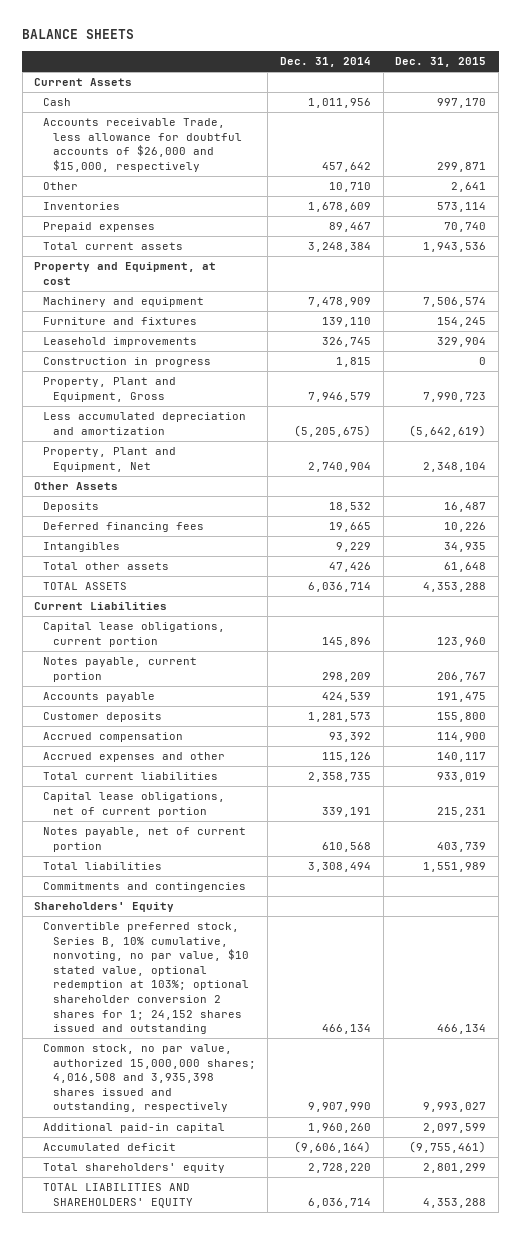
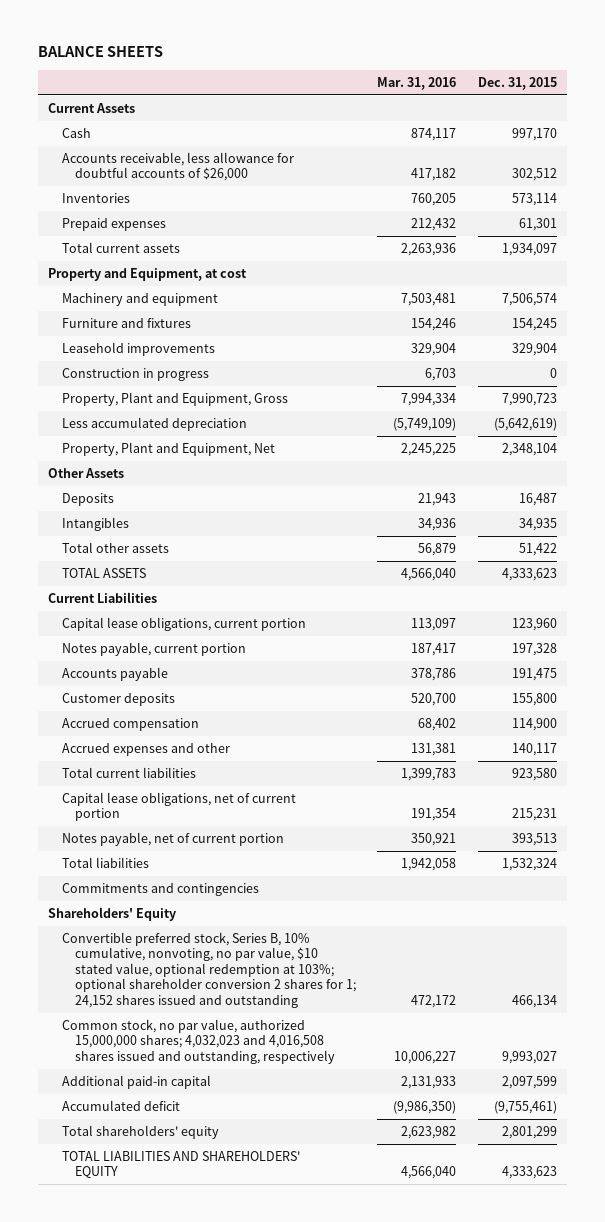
[280,56,372,67] Dec. 31, 2014 -> none
none -> [377,76,457,90] Mar. 31, 2016
[43,182,79,191] Other -> none
[43,118,242,172] Accounts receivable Trade, less allowance for doubtful accounts of $26,000 and $15,000, respectively -> [61,151,294,182] Accounts receivable, less allowance for doubtful accounts of $26,000
[437,161,487,172] 299,871 -> [511,168,557,182] 302,512
[444,222,487,233] 70,740 -> [518,217,557,231] 61,301
[423,242,487,253] 1,943,536 -> [501,242,557,256] 1,934,097
[43,412,247,435] Less accumulated depreciation and amortization -> [61,416,247,431] Less accumulated depreciation
[43,522,205,533] Deferred financing fees -> none
[444,562,487,573] 61,648 -> [518,542,557,556] 51,422
[423,582,487,593] 4,353,288 -> [501,567,557,581] 4,333,623
[437,671,487,682] 206,767 -> [511,642,557,656] 197,328
[437,772,487,783] 933,019 -> [511,767,557,781] 923,580
[437,841,487,852] 403,739 -> [511,832,557,846] 393,513
[423,862,487,873] 1,551,989 -> [501,857,557,871] 1,532,324
[43,1044,256,1113] Common stock, no par value, authorized 15,000,000 shares; 4,016,508 and 3,935,398 shares issued and outstanding, respectively -> [61,1018,336,1064] Common stock, no par value, authorized 15,000,000 shares; 4,032,023 and 4,016,508 shares issued and outstanding, respectively
[423,1197,487,1208] 4,353,288 -> [501,1166,557,1180] 4,333,623

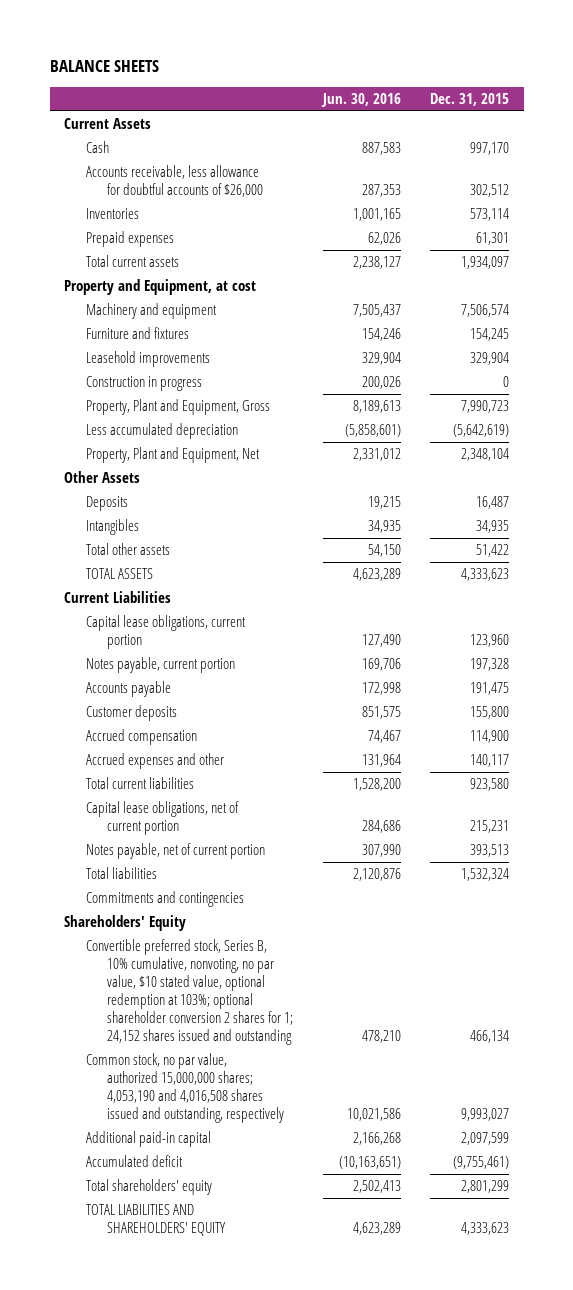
[377,76,457,90] Mar. 31, 2016 -> none
none -> [320,93,401,108] Jun. 30, 2016
[61,1018,336,1064] Common stock, no par value, authorized 15,000,000 shares; 4,032,023 and 4,016,508 shares issued and outstanding, respectively -> [85,1053,285,1124] Common stock, no par value, authorized 15,000,000 shares; 4,053,190 and 4,016,508 shares issued and outstanding, respectively

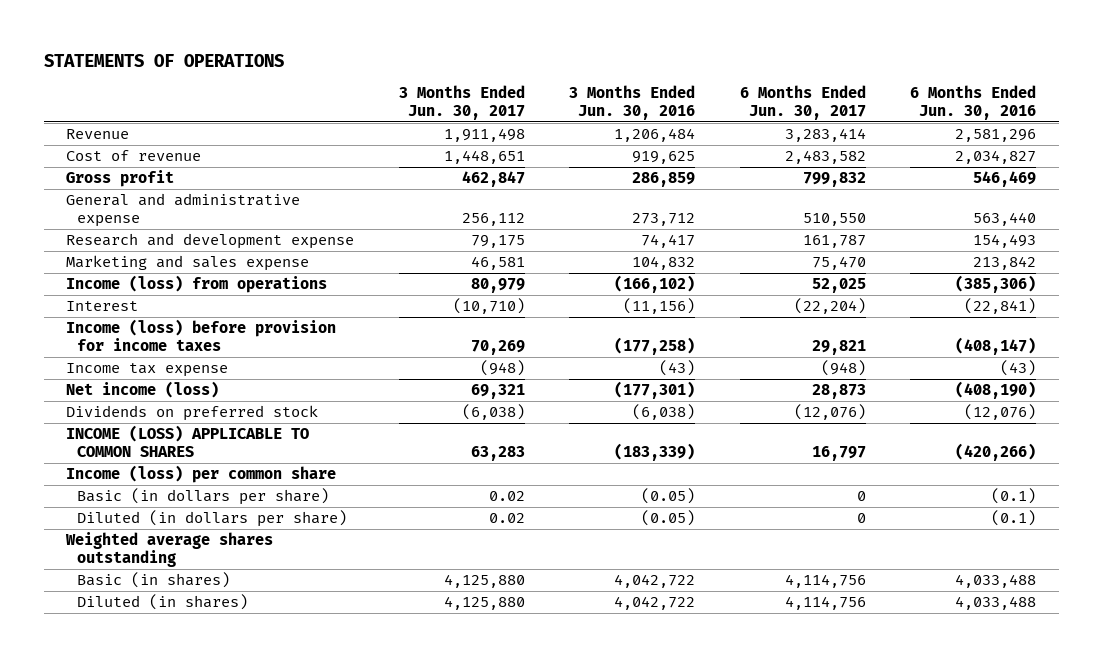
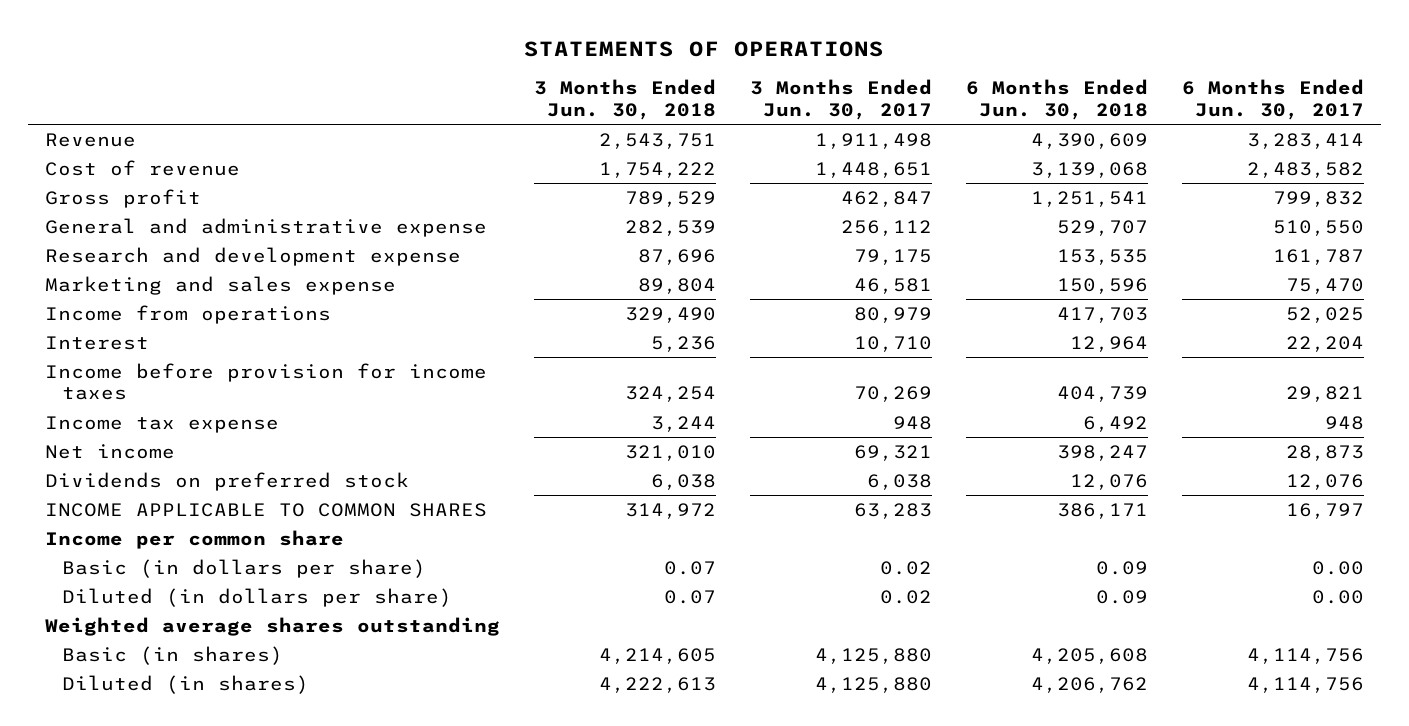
[569,85,696,120] 3 Months Ended Jun. 30, 2016 -> none
[910,85,1037,120] 6 Months Ended Jun. 30, 2016 -> none
none -> [533,79,716,121] 3 Months Ended Jun. 30, 2018
none -> [965,79,1148,121] 6 Months Ended Jun. 30, 2018
[66,275,328,294] Income (loss) from operations -> [44,304,331,324] Income from operations
[452,298,525,315] (10,710) -> [853,335,932,352] 10,710
[793,298,866,315] (22,204) -> [1285,335,1364,352] 22,204
[66,319,337,351] Income (loss) before provision for income taxes -> [44,362,487,401] Income before provision for income taxes
[479,360,525,377] (948) -> [892,415,932,430] 948
[820,360,866,377] (948) -> [1324,415,1364,430] 948
[66,381,220,399] Net income (loss) -> [44,443,175,459] Net income
[461,404,525,421] (6,038) -> [866,473,932,490] 6,038
[793,404,866,421] (12,076) -> [1285,473,1364,490] 12,076
[66,425,310,457] INCOME (LOSS) APPLICABLE TO COMMON SHARES -> [44,502,487,517] INCOME APPLICABLE TO COMMON SHARES
[66,465,337,484] Income (loss) per common share -> [44,529,344,549] Income per common share
[856,491,866,502] 0 -> [1311,560,1364,575] 0.00
[856,513,866,524] 0 -> [1311,589,1364,604] 0.00

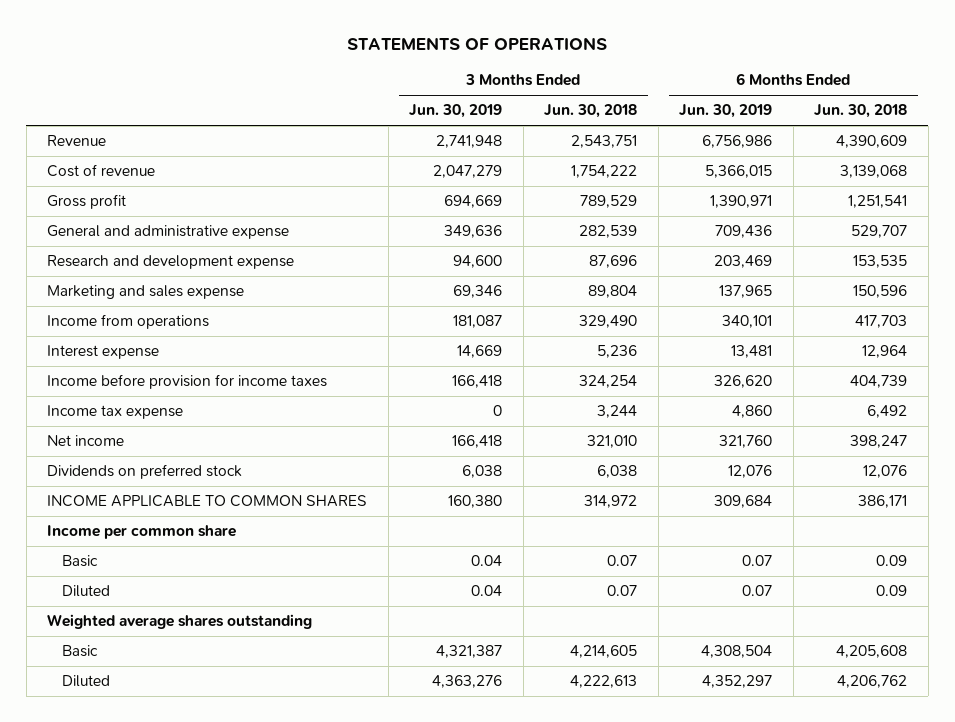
[749,79,932,121] 3 Months Ended Jun. 30, 2017 -> none
[1181,79,1364,121] 6 Months Ended Jun. 30, 2017 -> none
none -> [409,104,503,119] Jun. 30, 2019
none -> [679,104,773,119] Jun. 30, 2019
[44,335,149,350] Interest -> [47,345,160,360] Interest expense
[61,558,426,578] Basic (in dollars per share) -> [61,555,98,568] Basic
[61,587,452,607] Diluted (in dollars per share) -> [61,585,110,598] Diluted
[61,645,283,665] Basic (in shares) -> [61,645,98,658] Basic
[61,674,309,694] Diluted (in shares) -> [61,675,110,688] Diluted

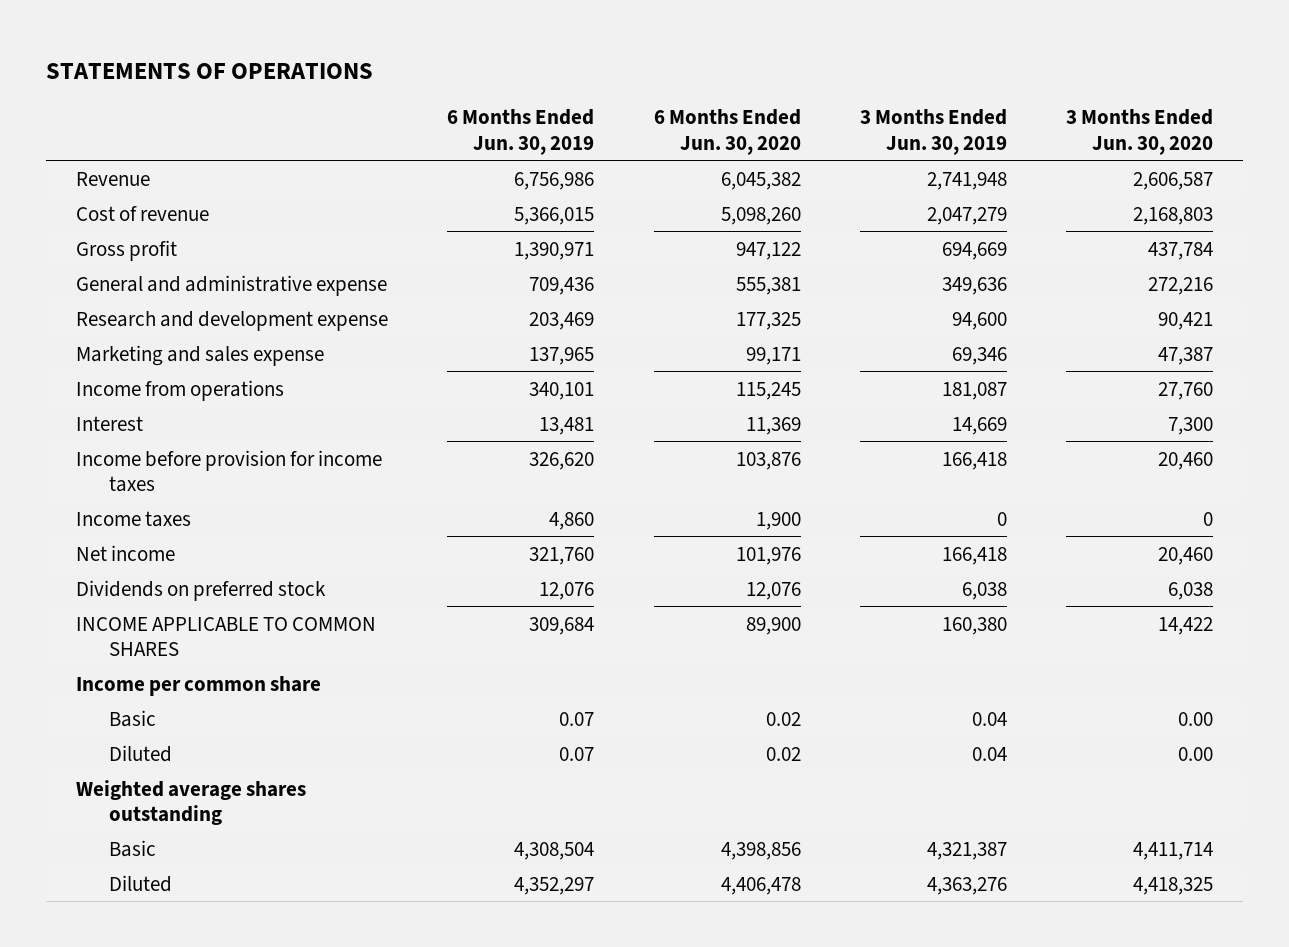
[544,104,638,119] Jun. 30, 2018 -> none
[814,104,908,119] Jun. 30, 2018 -> none
none -> [653,109,801,155] 6 Months Ended Jun. 30, 2020
none -> [1066,109,1214,155] 3 Months Ended Jun. 30, 2020
[47,345,160,360] Interest expense -> [75,415,143,431] Interest
[47,405,184,420] Income tax expense -> [75,510,191,527] Income taxes

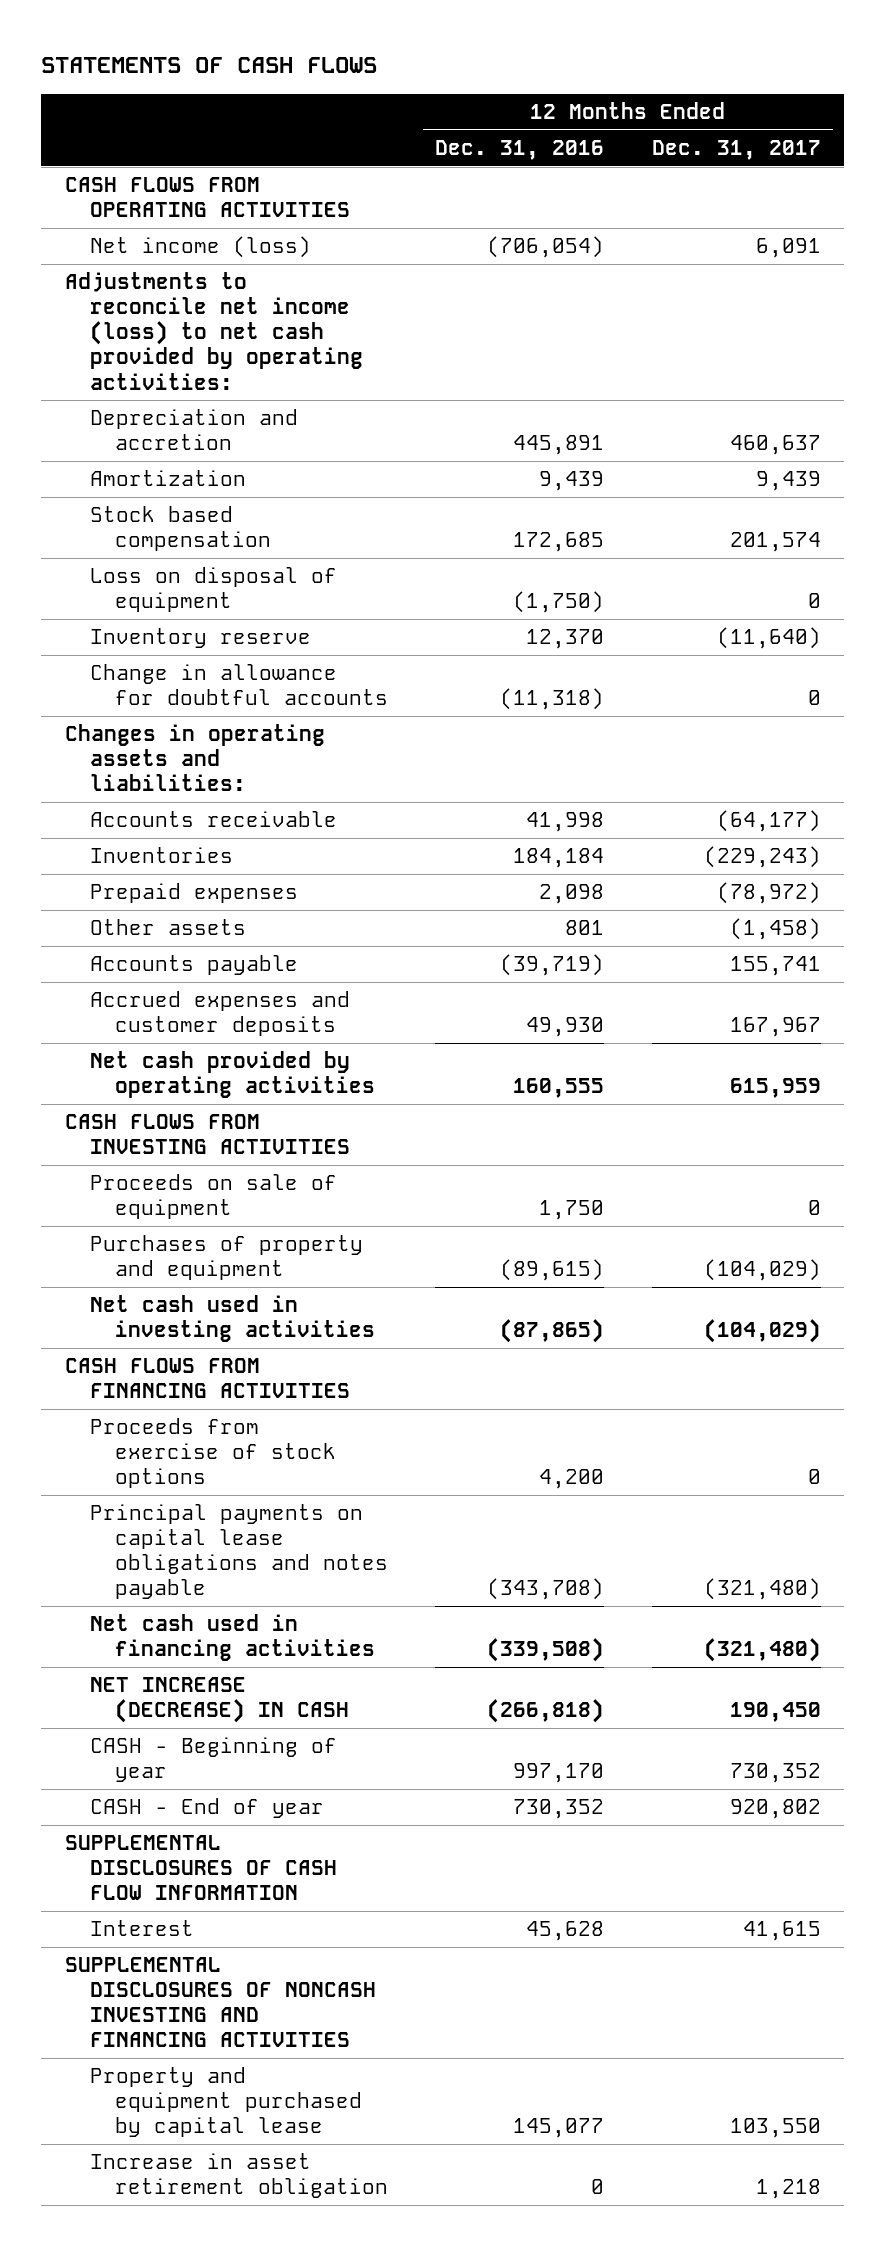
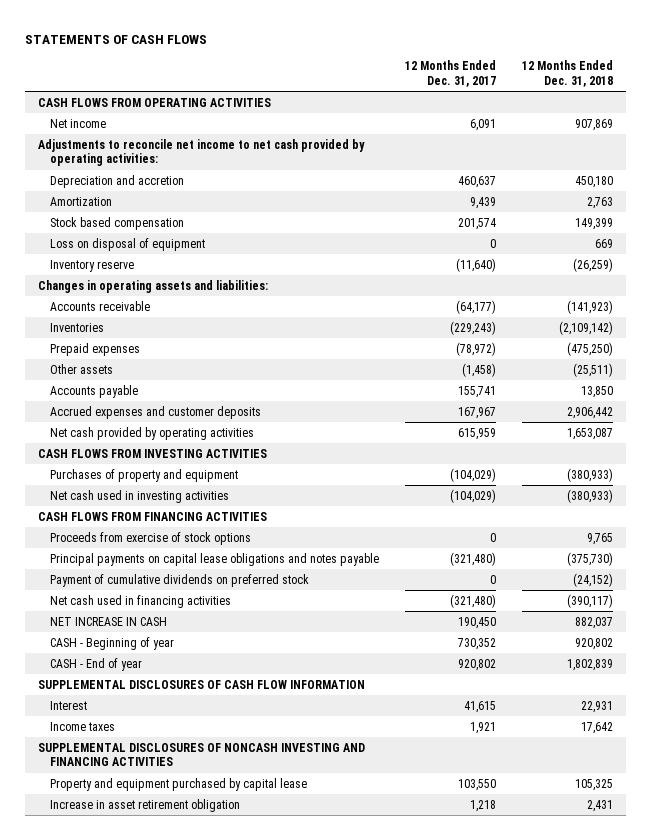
[435,140,605,161] Dec. 31, 2016 -> none
none -> [522,60,614,87] 12 Months Ended Dec. 31, 2018
[89,236,311,259] Net income (loss) -> [49,118,106,128] Net income
[64,272,363,390] Adjustments to reconcile net income (loss) to net cash provided by operating activities: -> [38,138,366,167] Adjustments to reconcile net income to net cash provided by operating activities:
[89,664,388,706] Change in allowance for doubtful accounts -> none
[89,1174,337,1220] Proceeds on sale of equipment -> none
none -> [49,573,309,587] Payment of cumulative dividends on preferred stock
[89,1677,349,1724] NET INCREASE (DECREASE) IN CASH -> [49,616,167,626] NET INCREASE IN CASH
none -> [49,721,115,731] Income taxes

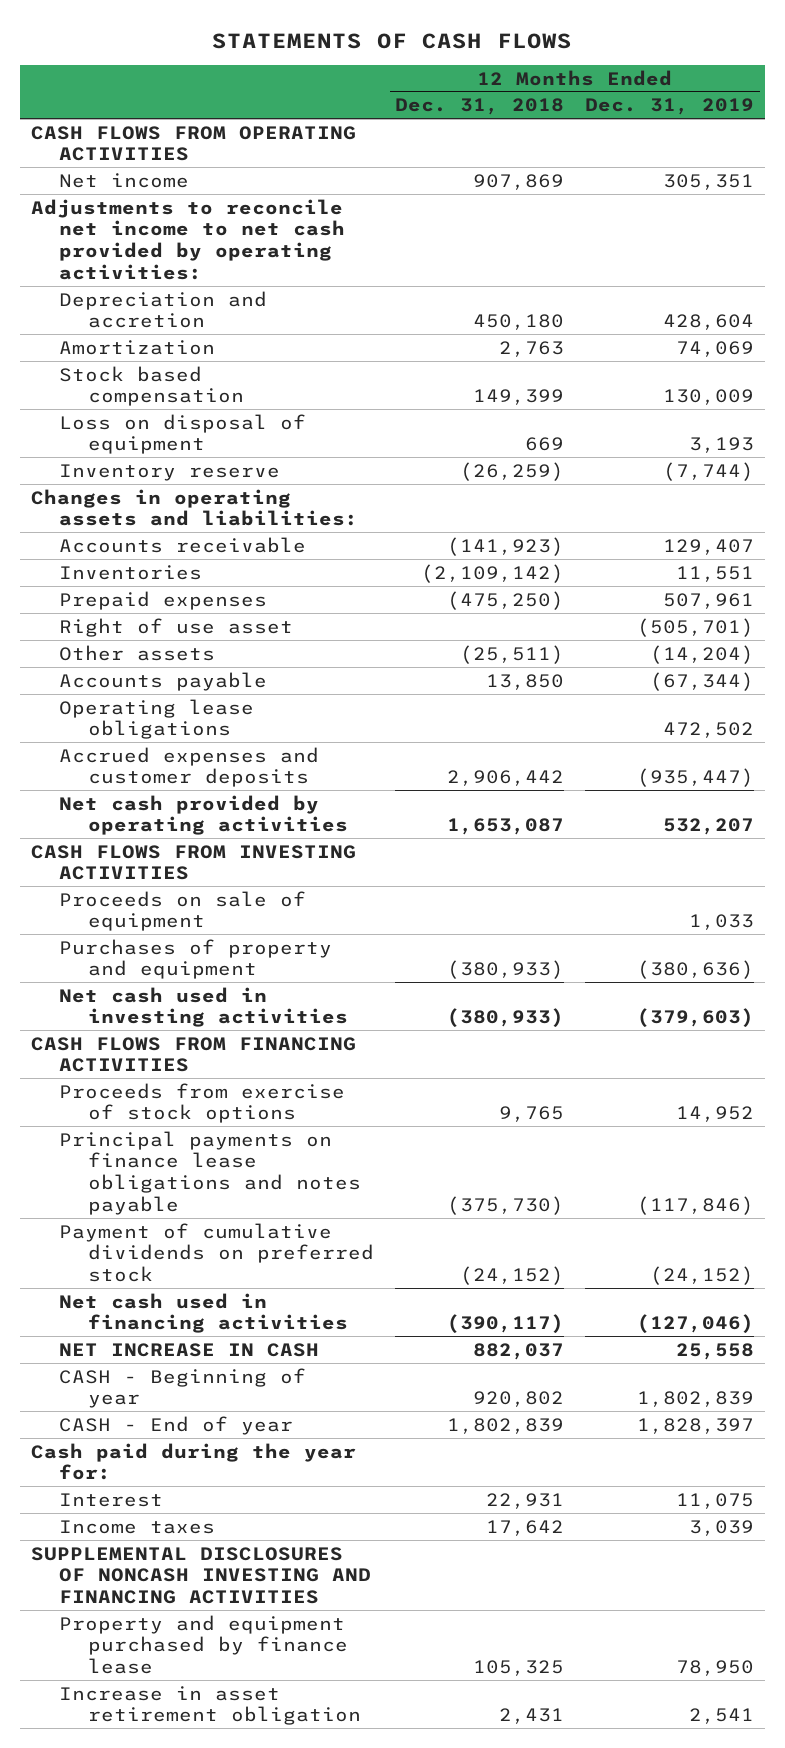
[404,60,496,87] 12 Months Ended Dec. 31, 2017 -> none
none -> [585,98,755,116] Dec. 31, 2019
none -> [59,617,294,637] Right of use asset
none -> [59,698,255,740] Operating lease obligations
none -> [59,890,307,932] Proceeds on sale of equipment
[49,552,379,566] Principal payments on capital lease obligations and notes payable -> [59,1130,361,1216] Principal payments on finance lease obligations and notes payable
[38,679,366,689] SUPPLEMENTAL DISCLOSURES OF CASH FLOW INFORMATION -> none
none -> [30,1442,356,1481] Cash paid during the year for:
[49,777,307,791] Property and equipment purchased by capital lease -> [59,1614,348,1675] Property and equipment purchased by finance lease

